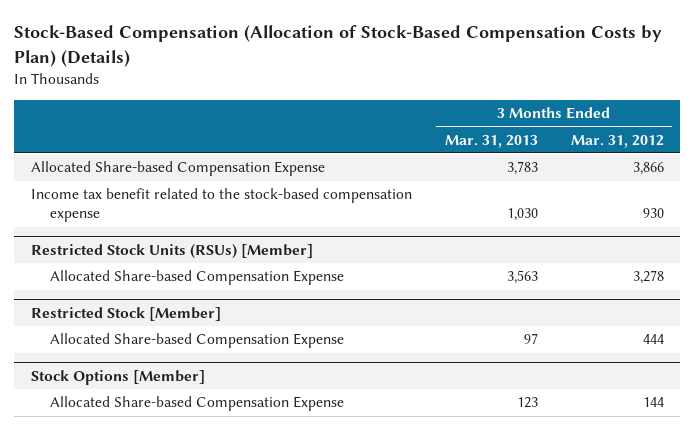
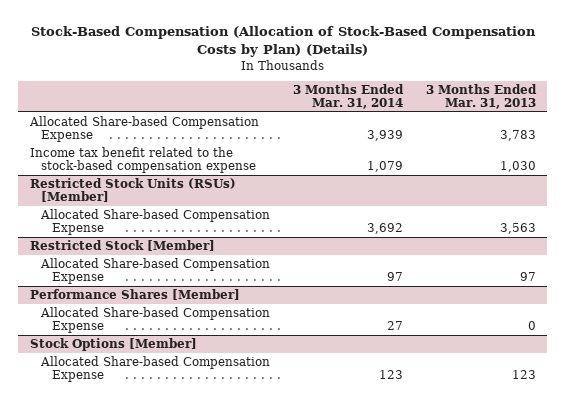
[570,134,664,148] Mar. 31, 2012 -> none
none -> [292,84,404,110] 3 Months Ended Mar. 31, 2014
none -> [29,288,240,300] Performance Shares [Member]
none -> [39,306,270,334] Allocated Share-based Compensation Expense

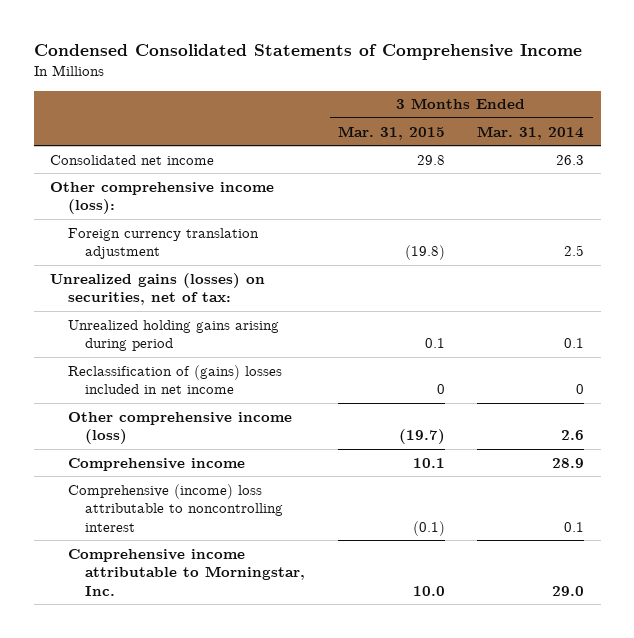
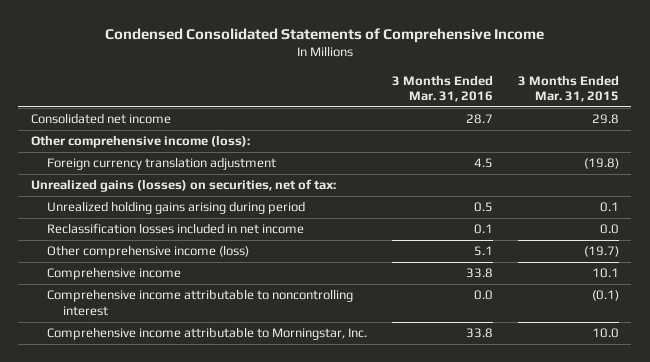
[477,125,585,140] Mar. 31, 2014 -> none
none -> [391,74,493,102] 3 Months Ended Mar. 31, 2016
[67,364,282,395] Reclassification of (gains) losses included in net income -> [46,223,304,235] Reclassification losses included in net income
[436,384,445,395] 0 -> [599,224,619,235] 0.0
[67,483,284,532] Comprehensive (income) loss attributable to noncontrolling interest -> [46,289,353,316] Comprehensive income attributable to noncontrolling interest

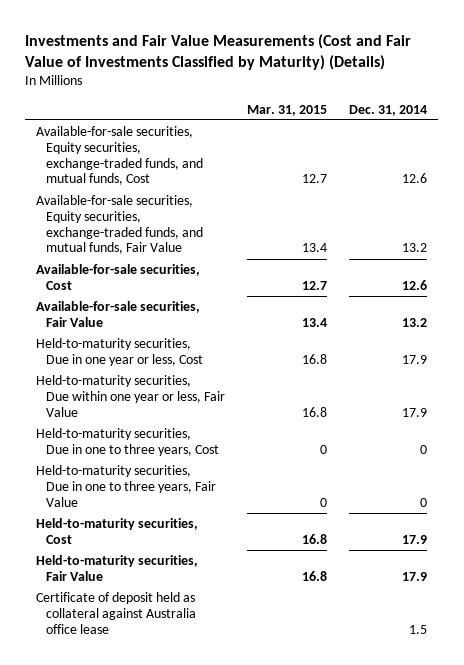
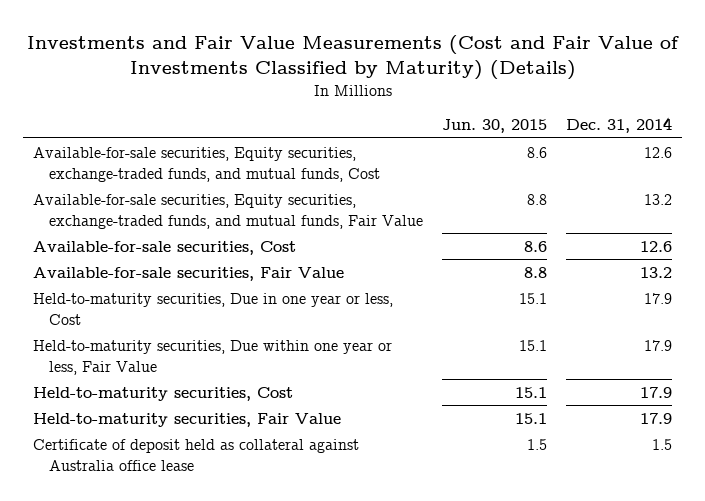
[247,104,328,116] Mar. 31, 2015 -> none
none -> [441,119,547,134] Jun. 30, 2015
[36,428,219,456] Held-to-maturity securities, Due in one to three years, Cost -> none
[36,465,216,507] Held-to-maturity securities, Due in one to three years, Fair Value -> none

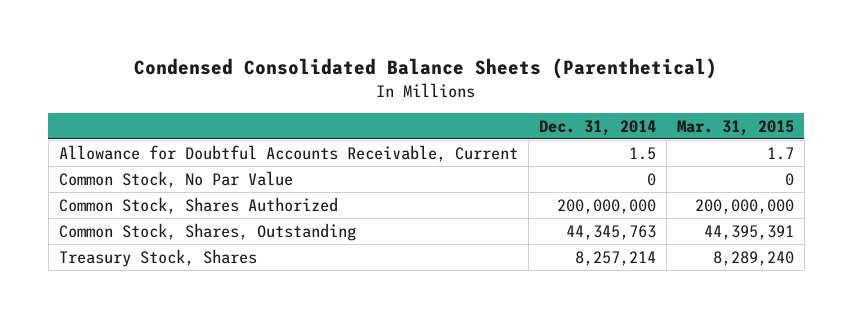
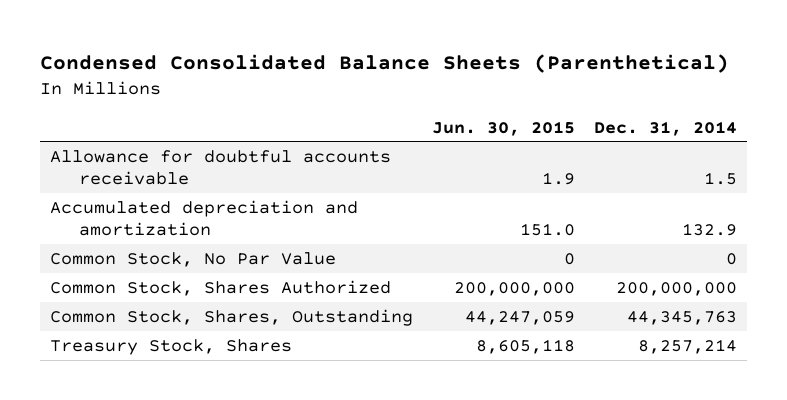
[676,120,794,137] Mar. 31, 2015 -> none
none -> [432,120,576,136] Jun. 30, 2015
[58,144,518,162] Allowance for Doubtful Accounts Receivable, Current -> [49,149,391,185] Allowance for doubtful accounts receivable
none -> [49,199,358,236] Accumulated depreciation and amortization

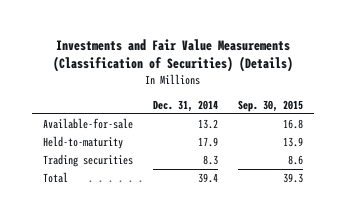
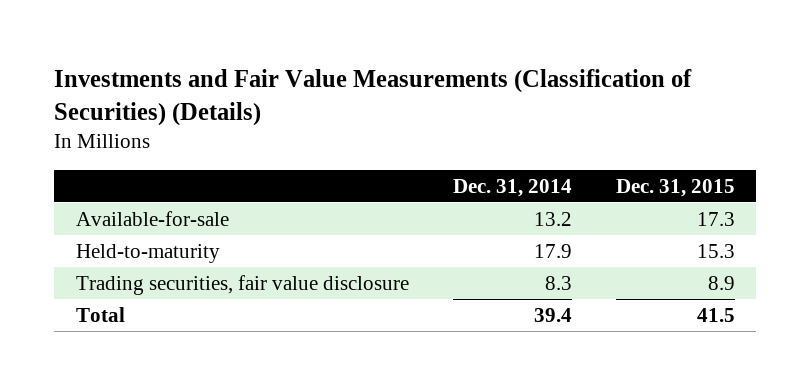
[238,99,304,112] Sep. 30, 2015 -> none
none -> [615,178,735,197] Dec. 31, 2015
[42,154,133,168] Trading securities -> [76,274,410,295] Trading securities, fair value disclosure

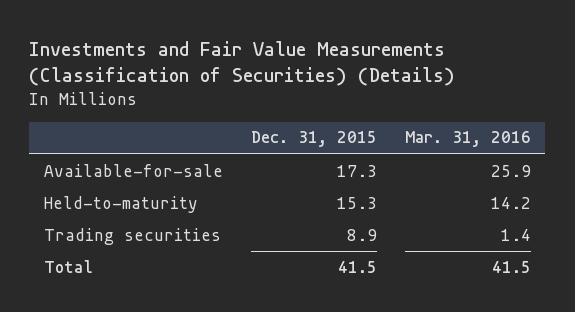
[452,178,572,197] Dec. 31, 2014 -> none
none -> [405,131,532,148] Mar. 31, 2016
[76,274,410,295] Trading securities, fair value disclosure -> [43,227,221,245] Trading securities

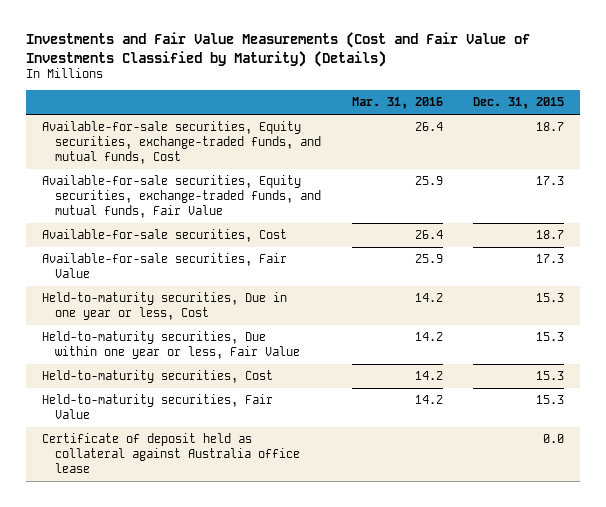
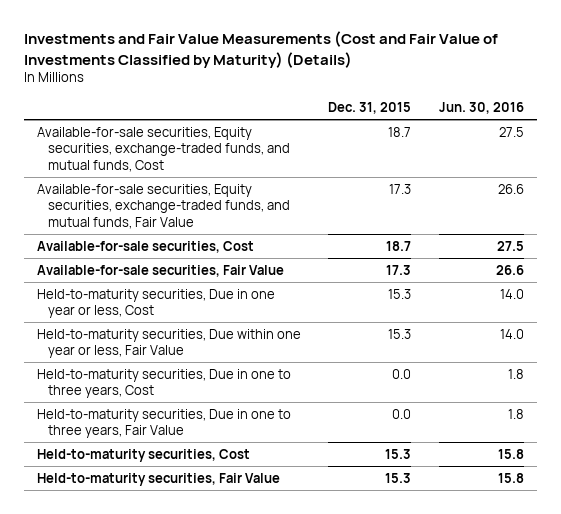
[351,97,443,110] Mar. 31, 2016 -> none
none -> [438,102,524,115] Jun. 30, 2016
none -> [37,368,292,399] Held-to-maturity securities, Due in one to three years, Cost
none -> [37,408,292,439] Held-to-maturity securities, Due in one to three years, Fair Value
[41,433,301,474] Certificate of deposit held as collateral against Australia office lease -> none

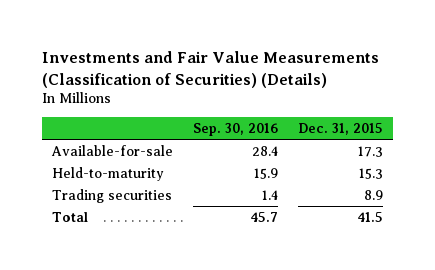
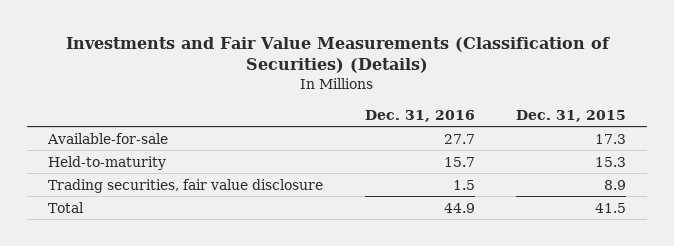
[192,122,278,136] Sep. 30, 2016 -> none
none -> [364,109,475,122] Dec. 31, 2016
[52,188,173,203] Trading securities -> [48,178,324,193] Trading securities, fair value disclosure

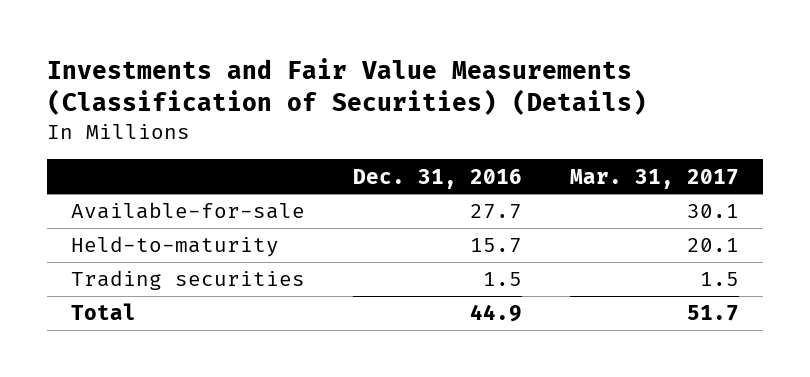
[516,109,627,122] Dec. 31, 2015 -> none
none -> [570,168,740,189] Mar. 31, 2017
[48,178,324,193] Trading securities, fair value disclosure -> [70,270,305,291] Trading securities

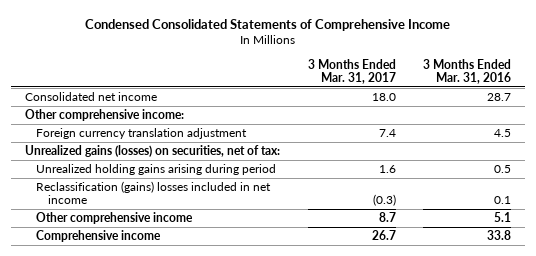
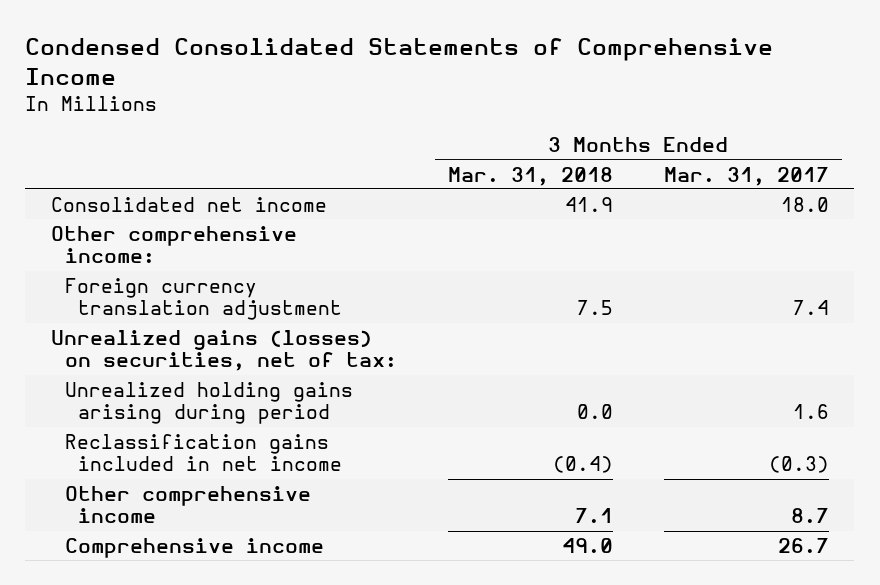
[423,58,512,84] 3 Months Ended Mar. 31, 2016 -> none
none -> [447,166,613,186] Mar. 31, 2018
[36,181,272,205] Reclassification (gains) losses included in net income -> [64,433,343,472] Reclassification gains included in net income

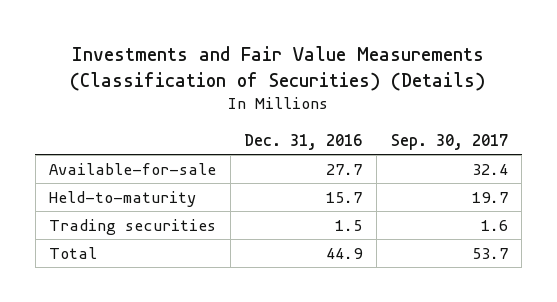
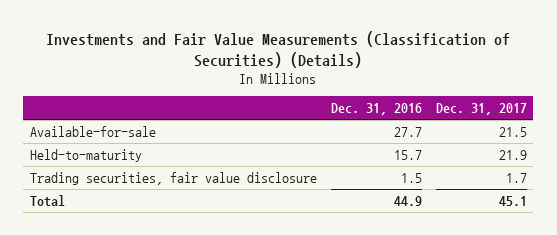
[390,133,508,150] Sep. 30, 2017 -> none
none -> [435,102,527,115] Dec. 31, 2017
[49,218,217,235] Trading securities -> [30,171,318,185] Trading securities, fair value disclosure

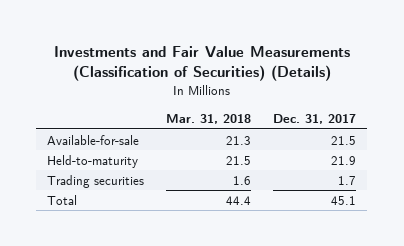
[330,102,422,115] Dec. 31, 2016 -> none
none -> [166,114,252,125] Mar. 31, 2018
[30,171,318,185] Trading securities, fair value disclosure -> [47,174,145,188] Trading securities

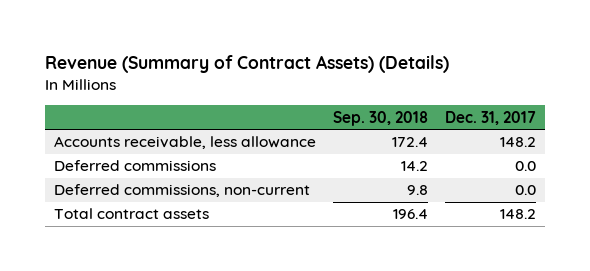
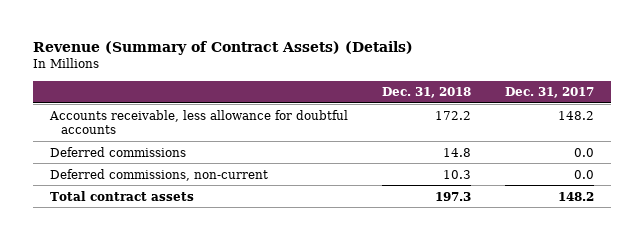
[333,110,429,126] Sep. 30, 2018 -> none
none -> [381,87,471,99] Dec. 31, 2018
[53,136,316,150] Accounts receivable, less allowance -> [48,109,348,134] Accounts receivable, less allowance for doubtful accounts

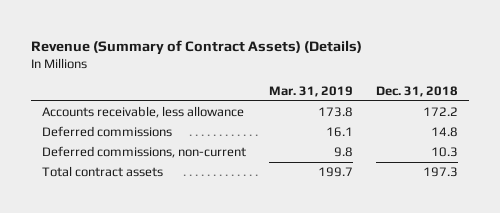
[504,87,594,99] Dec. 31, 2017 -> none
none -> [268,86,353,98] Mar. 31, 2019
[48,109,348,134] Accounts receivable, less allowance for doubtful accounts -> [42,106,245,119] Accounts receivable, less allowance

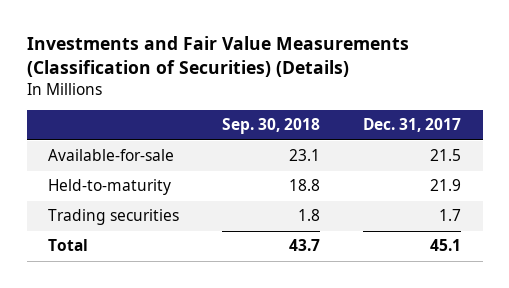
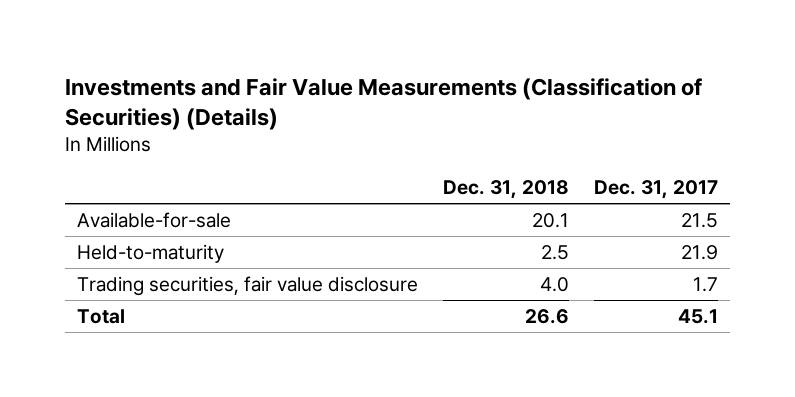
[222,118,321,135] Sep. 30, 2018 -> none
none -> [443,179,570,199] Dec. 31, 2018
[48,209,180,226] Trading securities -> [77,276,419,297] Trading securities, fair value disclosure

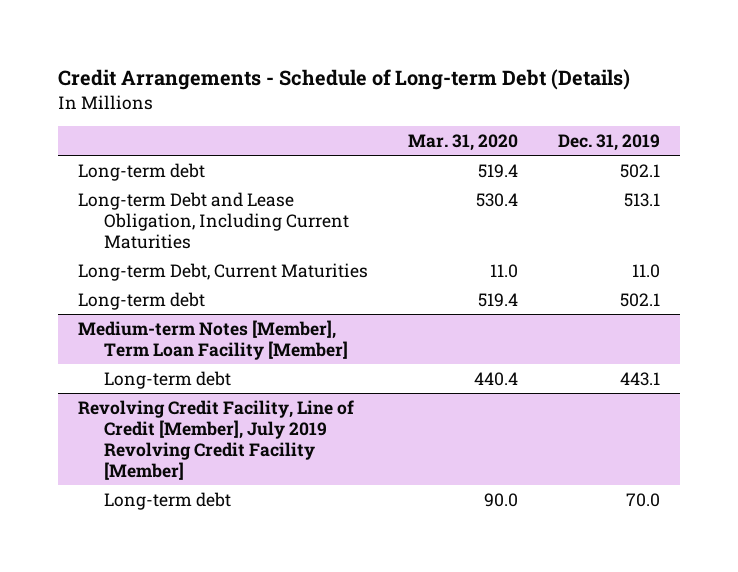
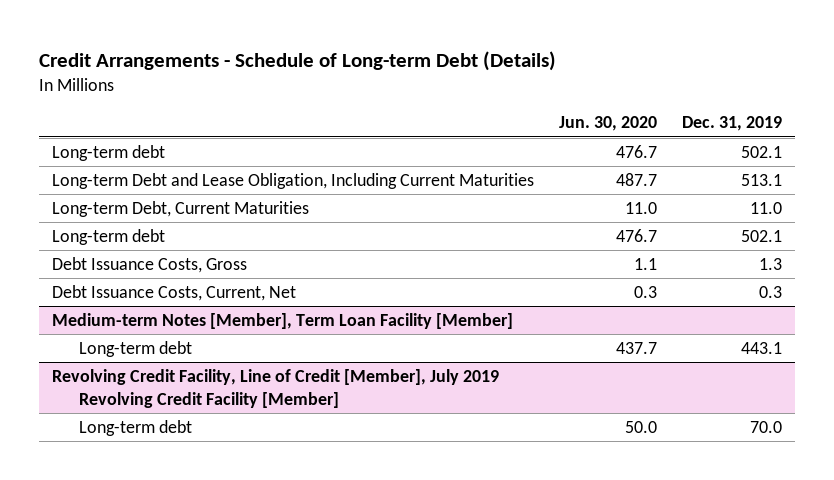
[407,134,518,152] Mar. 31, 2020 -> none
none -> [559,116,658,132] Jun. 30, 2020
none -> [51,256,247,273] Debt Issuance Costs, Gross
none -> [51,284,296,301] Debt Issuance Costs, Current, Net

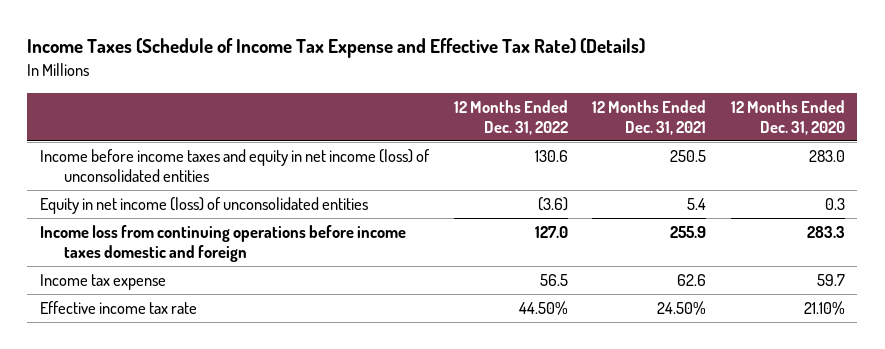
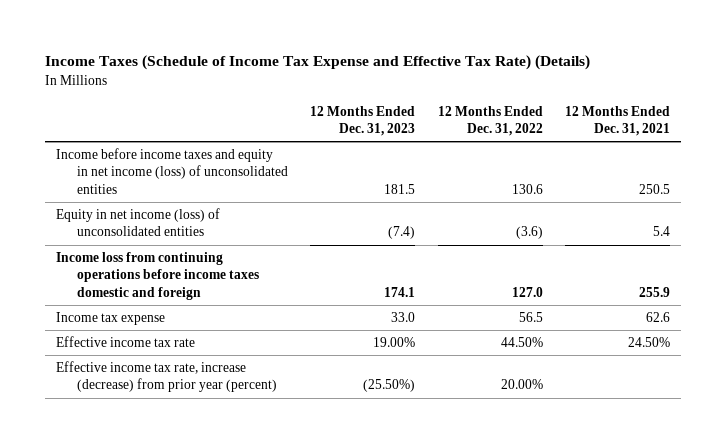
[731,99,846,135] 12 Months Ended Dec. 31, 2020 -> none
none -> [310,105,416,137] 12 Months Ended Dec. 31, 2023
none -> [56,361,278,393] Effective income tax rate, increase (decrease) from prior year (percent)

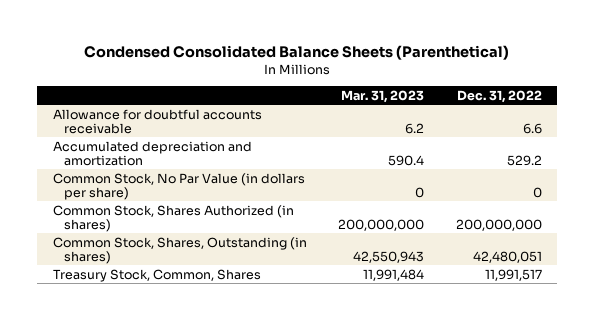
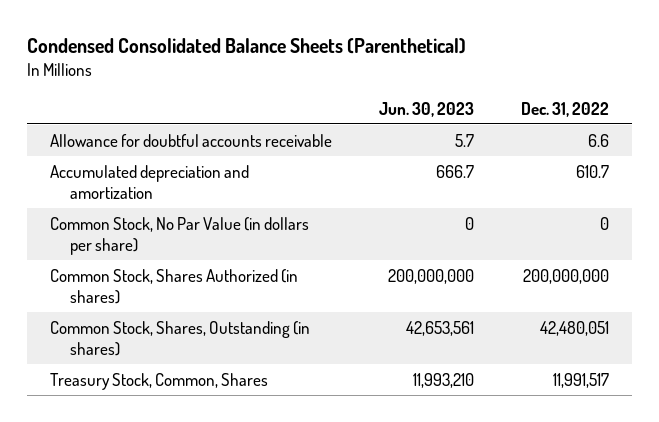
[341,89,425,103] Mar. 31, 2023 -> none
none -> [379,101,475,117] Jun. 30, 2023
[506,154,542,166] 529.2 -> [575,164,609,178] 610.7

